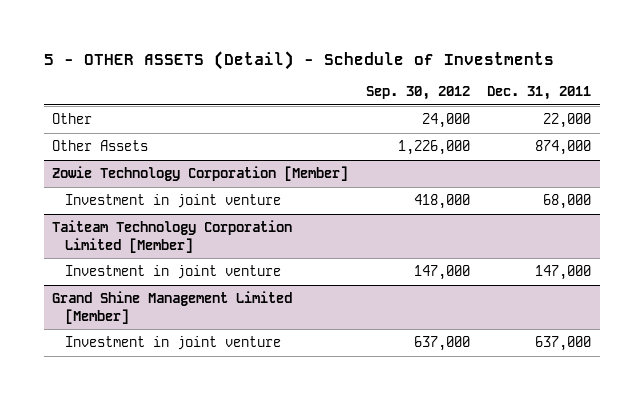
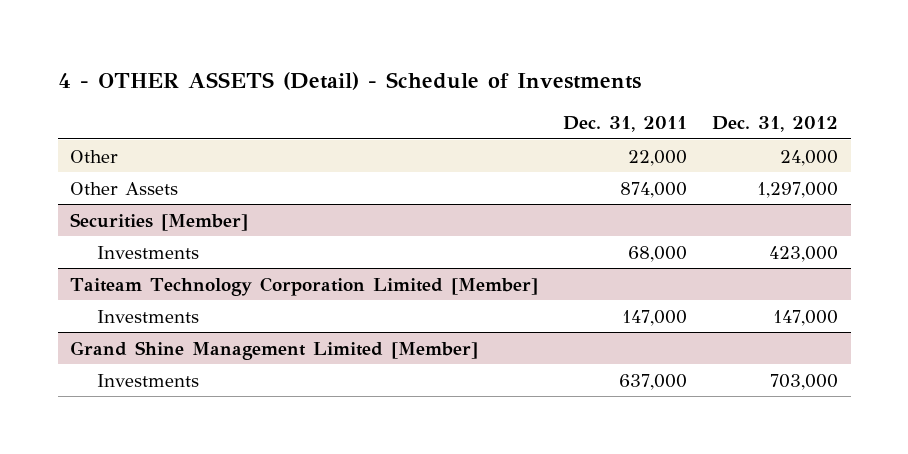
[43,50,554,70] 5 - OTHER ASSETS (Detail) - Schedule of Investments -> [57,71,641,90] 4 - OTHER ASSETS (Detail) - Schedule of Investments
[365,86,470,101] Sep. 30, 2012 -> none
none -> [712,116,839,133] Dec. 31, 2012
[52,166,349,182] Zowie Technology Corporation [Member] -> none
none -> [70,212,249,231] Securities [Member]
[64,194,281,209] Investment in joint venture -> [96,245,199,259] Investments
[64,265,281,280] Investment in joint venture -> [96,309,199,323] Investments
[64,336,281,351] Investment in joint venture -> [96,373,199,387] Investments

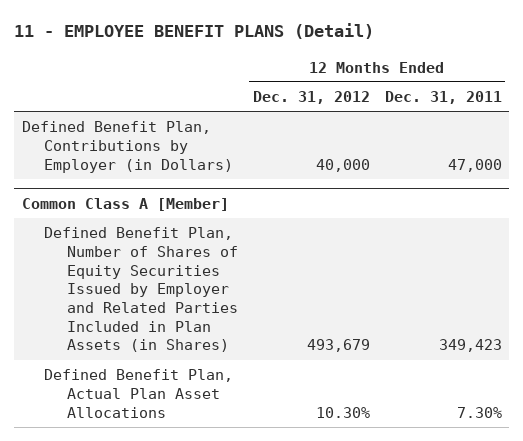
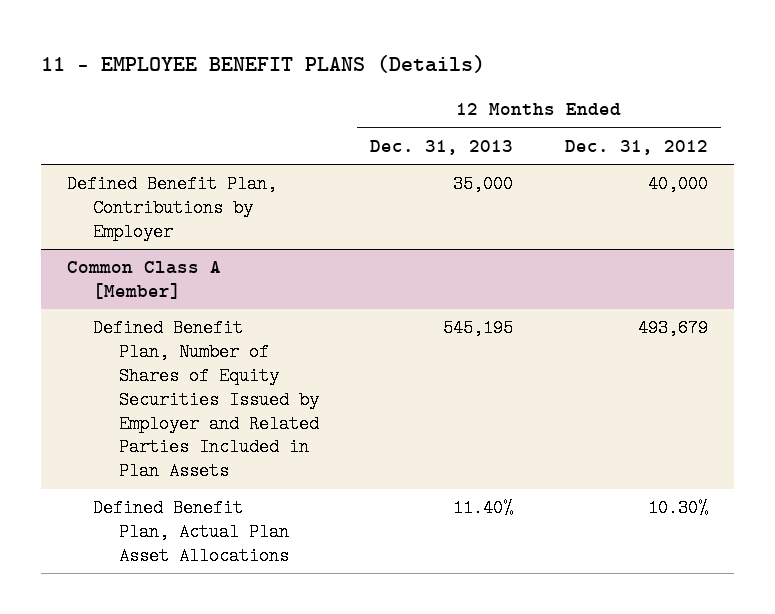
[14,23,375,40] 11 - EMPLOYEE BENEFIT PLANS (Detail) -> [40,55,485,74] 11 - EMPLOYEE BENEFIT PLANS (Details)
[384,90,502,104] Dec. 31, 2011 -> none
none -> [370,139,514,155] Dec. 31, 2013
[21,121,234,173] Defined Benefit Plan, Contributions by Employer (in Dollars) -> [66,175,277,241] Defined Benefit Plan, Contributions by Employer
[44,227,238,353] Defined Benefit Plan, Number of Shares of Equity Securities Issued by Employer and Related Parties Included in Plan Assets (in Shares) -> [92,319,319,481] Defined Benefit Plan, Number of Shares of Equity Securities Issued by Employer and Related Parties Included in Plan Assets

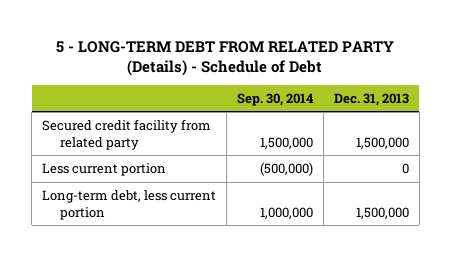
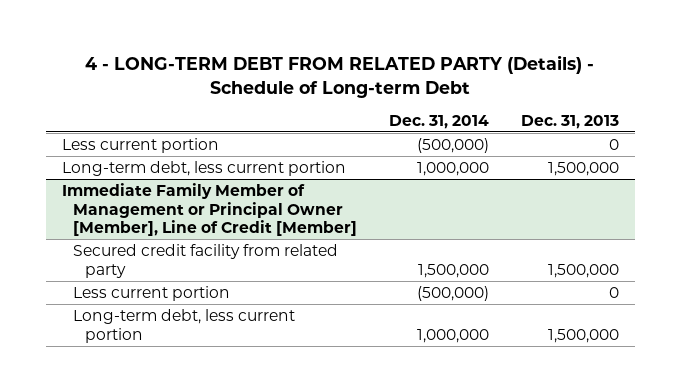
[56,40,395,76] 5 - LONG-TERM DEBT FROM RELATED PARTY (Details) - Schedule of Debt -> [85,54,595,98] 4 - LONG-TERM DEBT FROM RELATED PARTY (Details) - Schedule of Long-term Debt
[236,92,313,106] Sep. 30, 2014 -> none
none -> [389,114,490,129] Dec. 31, 2014
none -> [61,137,219,153] Less current portion
none -> [61,160,346,176] Long-term debt, less current portion
none -> [61,182,358,237] Immediate Family Member of Management or Principal Owner [Member], Line of Credit [Member]

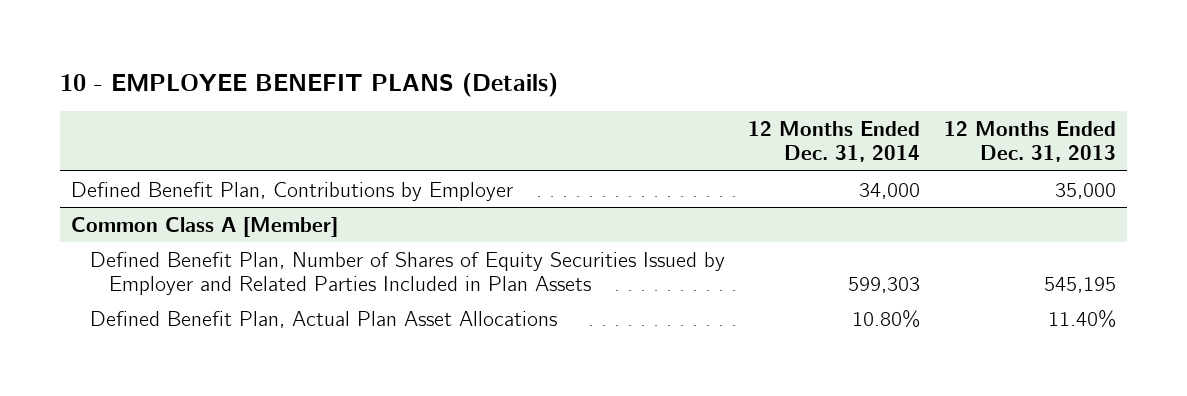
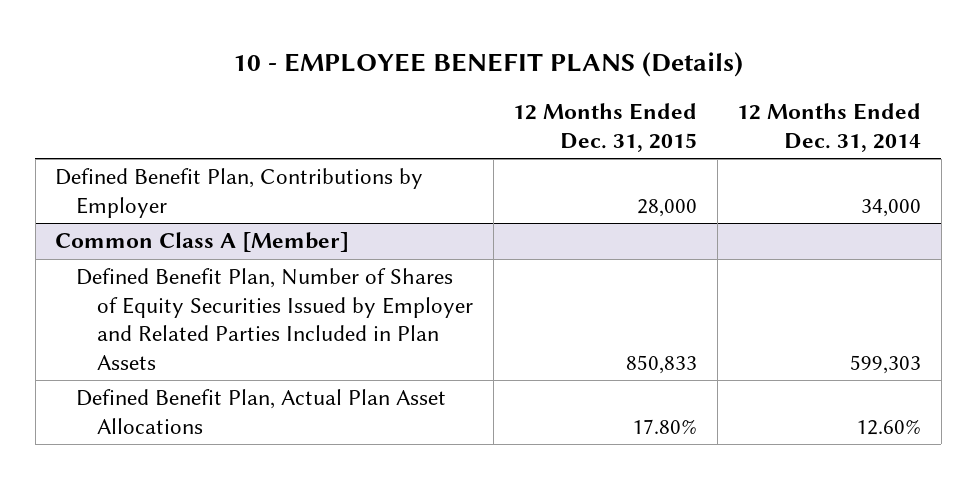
[943,120,1116,163] 12 Months Ended Dec. 31, 2013 -> none
none -> [513,103,698,152] 12 Months Ended Dec. 31, 2015
[852,309,921,328] 10.80% -> [856,418,922,435] 12.60%

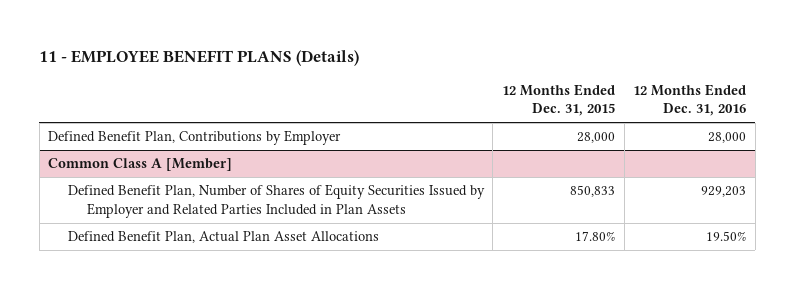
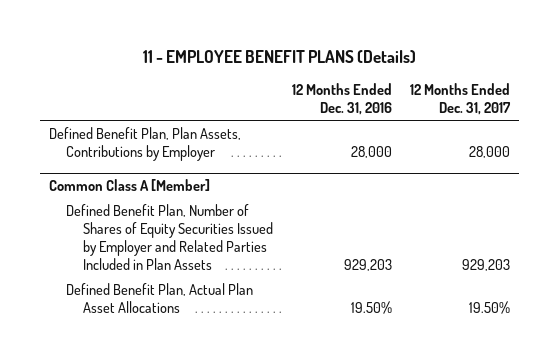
[501,83,615,117] 12 Months Ended Dec. 31, 2015 -> none
none -> [409,83,511,116] 12 Months Ended Dec. 31, 2017
[48,130,342,146] Defined Benefit Plan, Contributions by Employer -> [49,126,242,161] Defined Benefit Plan, Plan Assets, Contributions by Employer

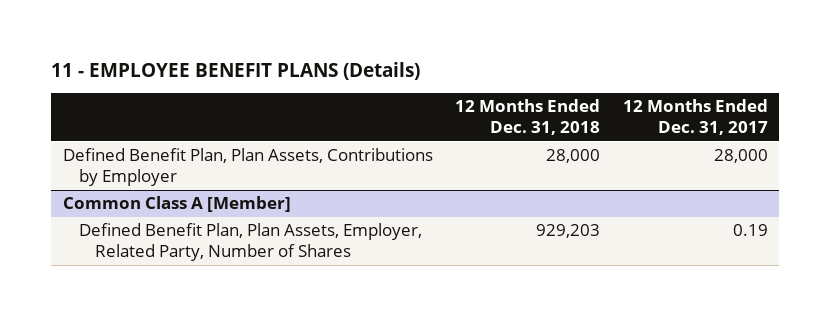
[291,83,392,116] 12 Months Ended Dec. 31, 2016 -> none
none -> [455,99,601,136] 12 Months Ended Dec. 31, 2018
[66,282,254,313] Defined Benefit Plan, Actual Plan Asset Allocations -> none
[66,203,274,270] Defined Benefit Plan, Number of Shares of Equity Securities Issued by Employer and Related Parties Included in Plan Assets -> [79,223,423,262] Defined Benefit Plan, Plan Assets, Employer, Related Party, Number of Shares
[461,258,510,271] 929,203 -> [732,224,768,237] 0.19

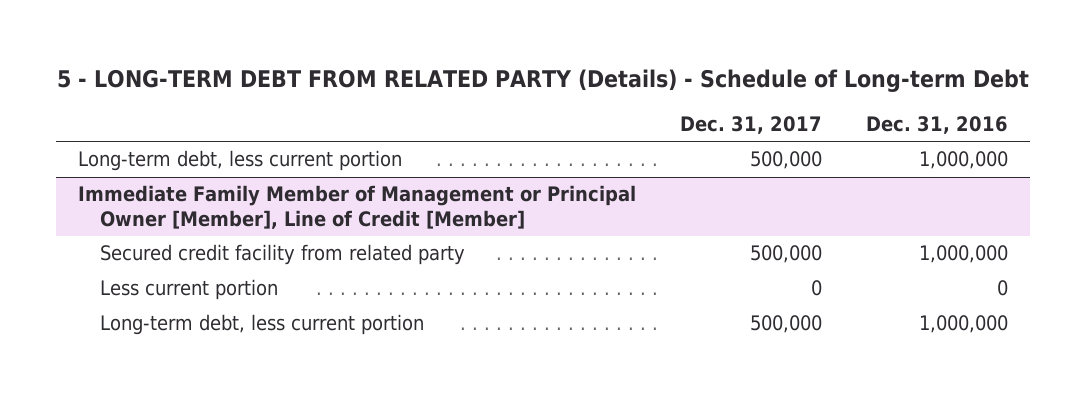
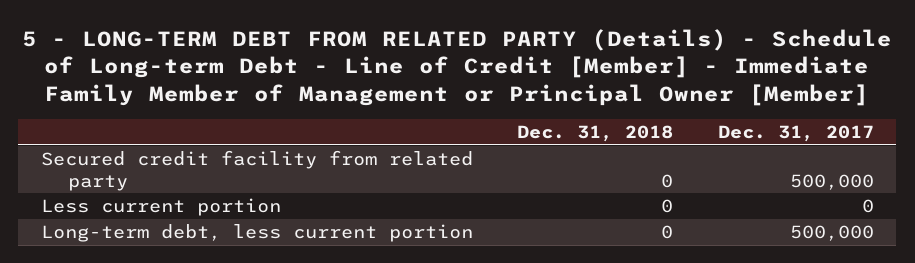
[57,68,1030,92] 5 - LONG-TERM DEBT FROM RELATED PARTY (Details) - Schedule of Long-term Debt -> [22,28,893,106] 5 - LONG-TERM DEBT FROM RELATED PARTY (Details) - Schedule of Long-term Debt - Line of Credit [Member] - Immediate Family Member of Management or Principal Owner [Member]
[866,115,1009,134] Dec. 31, 2016 -> none
none -> [517,125,674,143] Dec. 31, 2018
[78,150,403,172] Long-term debt, less current portion -> none
[78,185,637,229] Immediate Family Member of Management or Principal Owner [Member], Line of Credit [Member] -> none

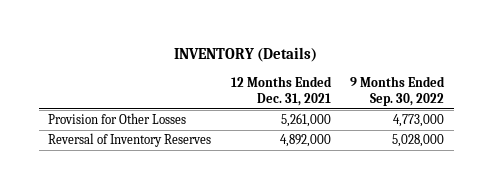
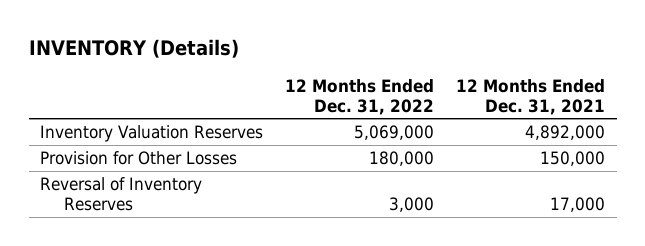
[350,75,446,107] 9 Months Ended Sep. 30, 2022 -> none
none -> [285,78,435,115] 12 Months Ended Dec. 31, 2022
none -> [39,125,263,143] Inventory Valuation Reserves
[280,113,331,128] 5,261,000 -> [540,151,606,167] 150,000
[279,134,331,148] 4,892,000 -> [550,197,606,213] 17,000

